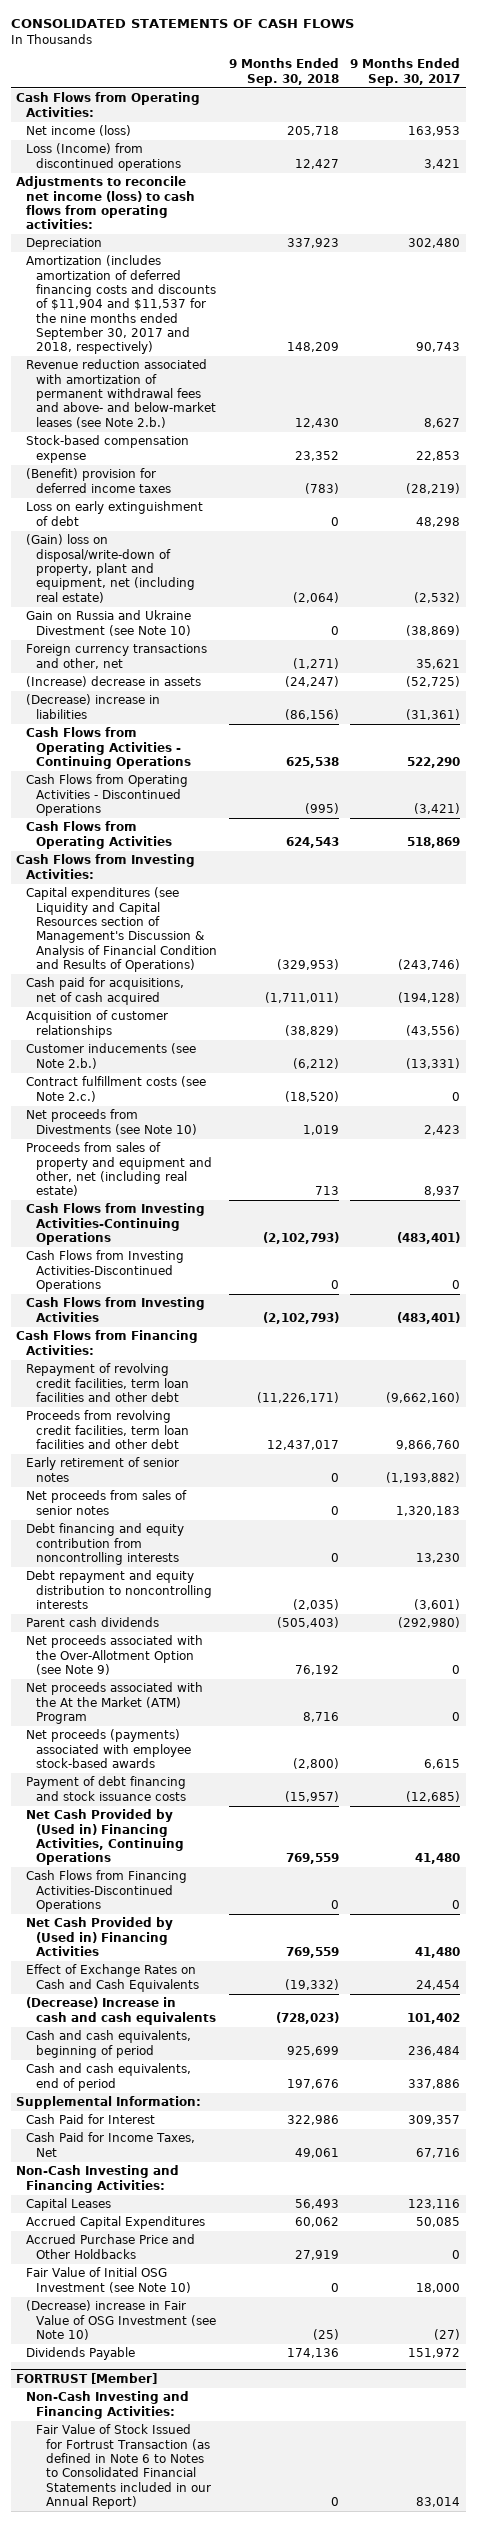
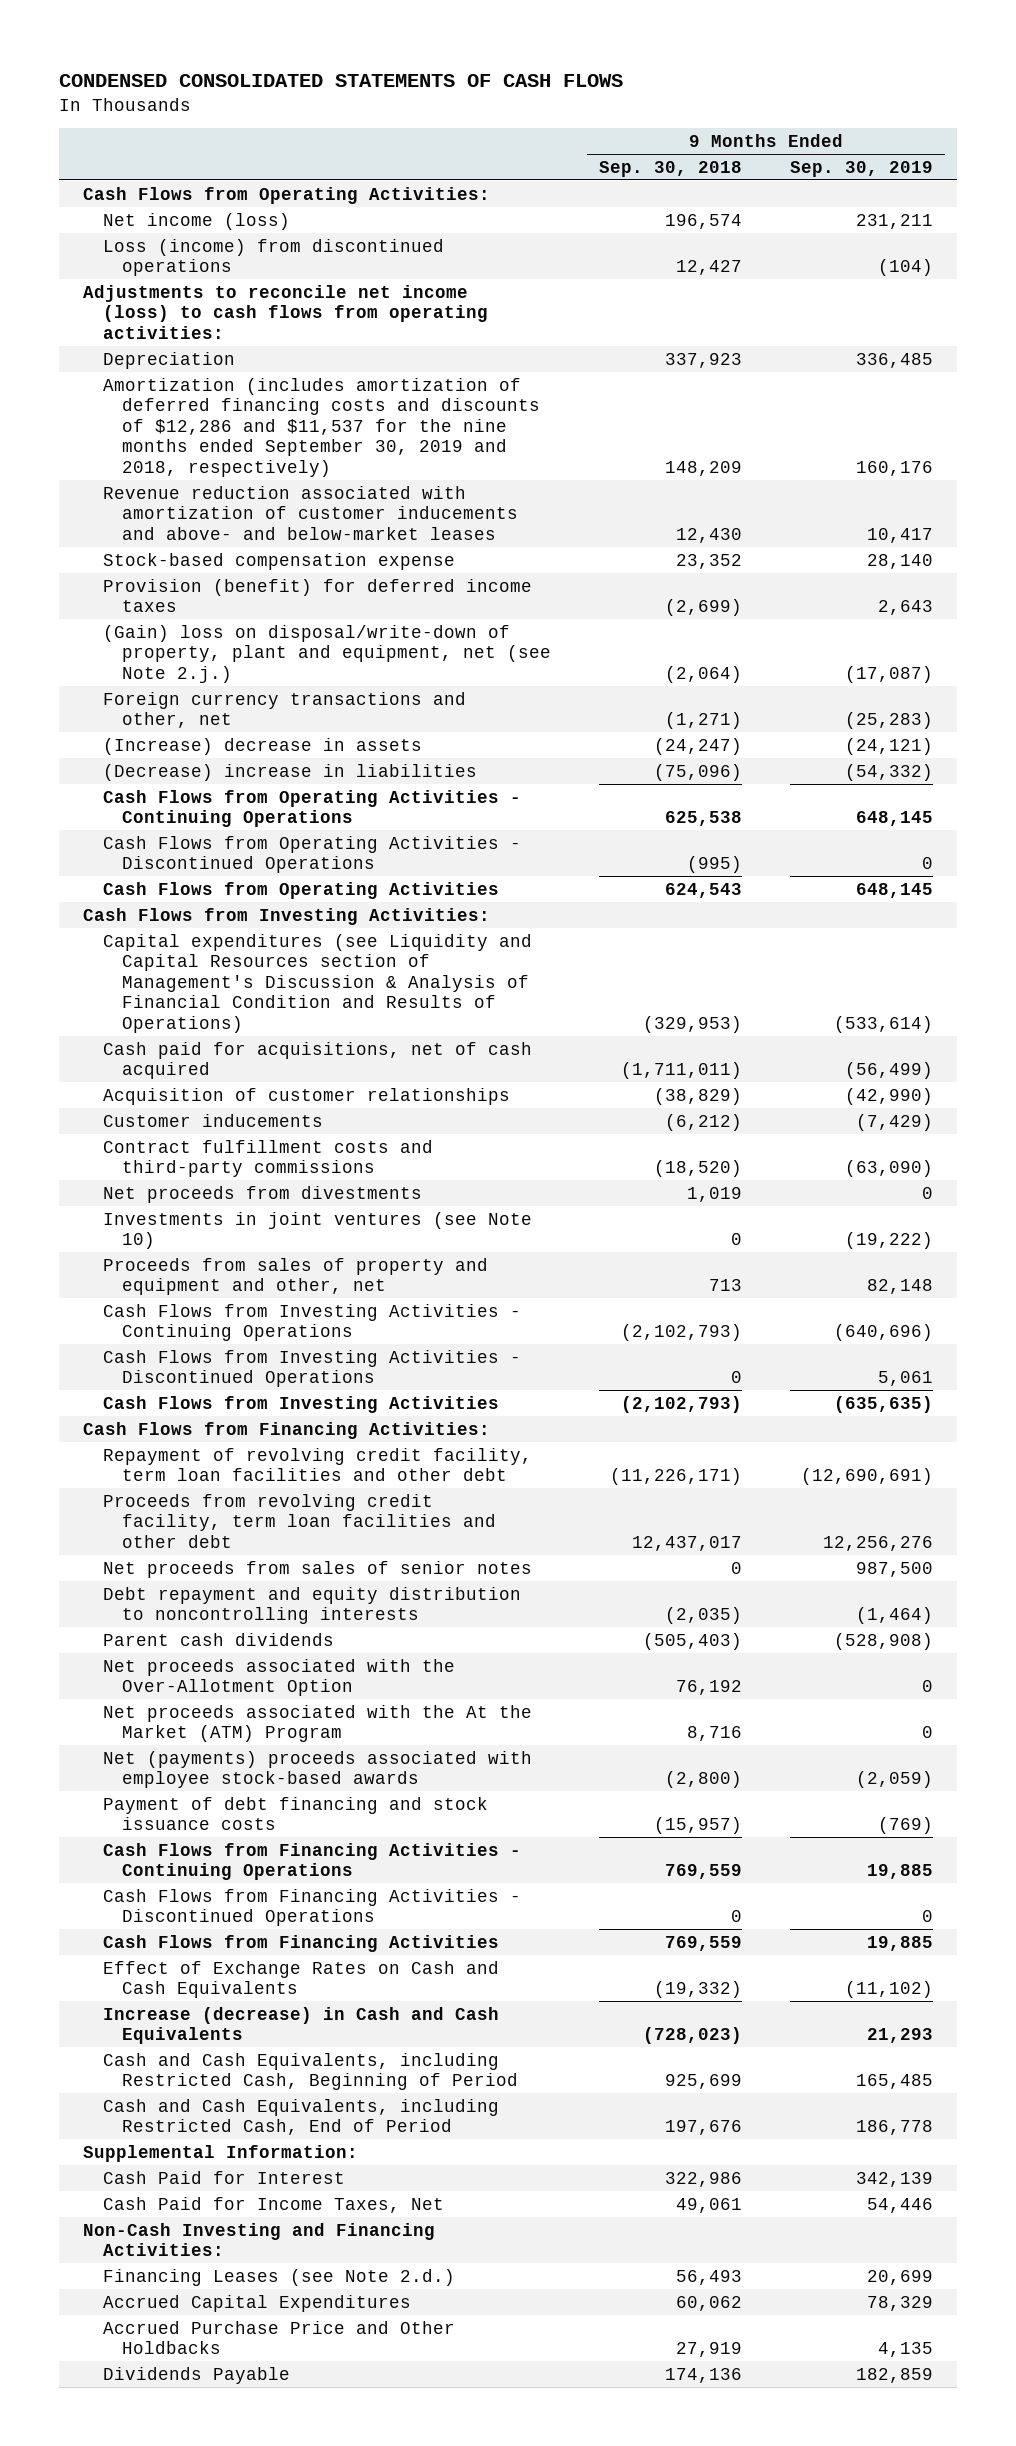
[10,19,354,29] CONSOLIDATED STATEMENTS OF CASH FLOWS -> [59,73,624,87] CONDENSED CONSOLIDATED STATEMENTS OF CASH FLOWS
[350,58,461,86] 9 Months Ended Sep. 30, 2017 -> none
none -> [789,160,933,177] Sep. 30, 2019
[286,126,339,137] 205,718 -> [664,213,742,229] 196,574
[26,143,182,171] Loss (Income) from discontinued operations -> [102,238,444,277] Loss (income) from discontinued operations
[26,255,217,355] Amortization (includes amortization of deferred financing costs and discounts of $11,904 and $11,537 for the nine months ended September 30, 2017 and 2018, respectively) -> [102,377,540,478] Amortization (includes amortization of deferred financing costs and discounts of $12,286 and $11,537 for the nine months ended September 30, 2019 and 2018, respectively)
[26,359,217,428] Revenue reduction associated with amortization of permanent withdrawal fees and above- and below-market leases (see Note 2.b.) -> [102,485,518,540] Revenue reduction associated with amortization of customer inducements and above- and below-market leases
[26,501,204,526] Loss on early extinguishment of debt -> none
[26,610,192,636] Gain on Russia and Ukraine Divestment (see Note 10) -> none
[26,468,172,493] (Benefit) provision for deferred income taxes -> [102,578,532,613] Provision (benefit) for deferred income taxes
[304,482,339,494] (783) -> [664,599,742,617] (2,699)
[26,534,196,603] (Gain) loss on disposal/write-down of property, plant and equipment, net (including real estate) -> [102,624,551,683] (Gain) loss on disposal/write-down of property, plant and equipment, net (see Note 2.j.)
[284,708,339,720] (86,156) -> [653,763,742,781] (75,096)
[26,1043,197,1069] Customer inducements (see Note 2.b.) -> [102,1113,323,1127] Customer inducements
[26,1076,207,1102] Contract fulfillment costs (see Note 2.c.) -> [102,1139,433,1178] Contract fulfillment costs and third-party commissions
[26,1109,198,1135] Net proceeds from Divestments (see Note 10) -> [102,1185,422,1203] Net proceeds from divestments
none -> [102,1211,532,1250] Investments in joint ventures (see Note 10)
[26,1142,213,1197] Proceeds from sales of property and equipment and other, net (including real estate) -> [102,1257,488,1296] Proceeds from sales of property and equipment and other, net
[26,1203,206,1246] Cash Flows from Investing Activities-Continuing Operations -> [102,1303,521,1342] Cash Flows from Investing Activities - Continuing Operations
[26,1250,185,1293] Cash Flows from Investing Activities-Discontinued Operations -> [102,1349,521,1388] Cash Flows from Investing Activities - Discontinued Operations
[26,1457,180,1482] Early retirement of senior notes -> none
[26,1363,190,1403] Repayment of revolving credit facilities, term loan facilities and other debt -> [102,1447,532,1482] Repayment of revolving credit facility, term loan facilities and other debt
[26,1410,190,1450] Proceeds from revolving credit facilities, term loan facilities and other debt -> [102,1493,496,1548] Proceeds from revolving credit facility, term loan facilities and other debt
[26,1523,185,1566] Debt financing and equity contribution from noncontrolling interests -> none
[26,1635,204,1676] Net proceeds associated with the Over-Allotment Option (see Note 9) -> [102,1658,455,1697] Net proceeds associated with the Over-Allotment Option
[26,1729,192,1769] Net proceeds (payments) associated with employee stock-based awards -> [102,1750,532,1789] Net (payments) proceeds associated with employee stock-based awards
[26,1809,185,1866] Net Cash Provided by (Used in) Financing Activities, Continuing Operations -> [102,1842,521,1881] Cash Flows from Financing Activities - Continuing Operations
[26,1870,188,1913] Cash Flows from Financing Activities-Discontinued Operations -> [102,1888,521,1927] Cash Flows from Financing Activities - Discontinued Operations
[26,1917,174,1957] Net Cash Provided by (Used in) Financing Activities -> [102,1934,499,1952] Cash Flows from Financing Activities
[26,1997,217,2025] (Decrease) Increase in cash and cash equivalents -> [102,2006,499,2045] Increase (decrease) in Cash and Cash Equivalents
[26,2030,192,2058] Cash and cash equivalents, beginning of period -> [102,2052,518,2091] Cash and Cash Equivalents, including Restricted Cash, Beginning of Period
[26,2063,192,2091] Cash and cash equivalents, end of period -> [102,2098,499,2136] Cash and Cash Equivalents, including Restricted Cash, End of Period
[26,2198,112,2212] Capital Leases -> [102,2268,455,2286] Financing Leases (see Note 2.d.)
[26,2267,192,2293] Fair Value of Initial OSG Investment (see Note 10) -> none
[26,2300,217,2341] (Decrease) increase in Fair Value of OSG Investment (see Note 10) -> none
[16,2372,158,2384] FORTRUST [Member] -> none
[26,2391,190,2419] Non-Cash Investing and Financing Activities: -> none
[36,2424,212,2509] Fair Value of Stock Issued for Fortrust Transaction (as defined in Note 6 to Notes to Consolidated Financial Statements included in our Annual Report) -> none

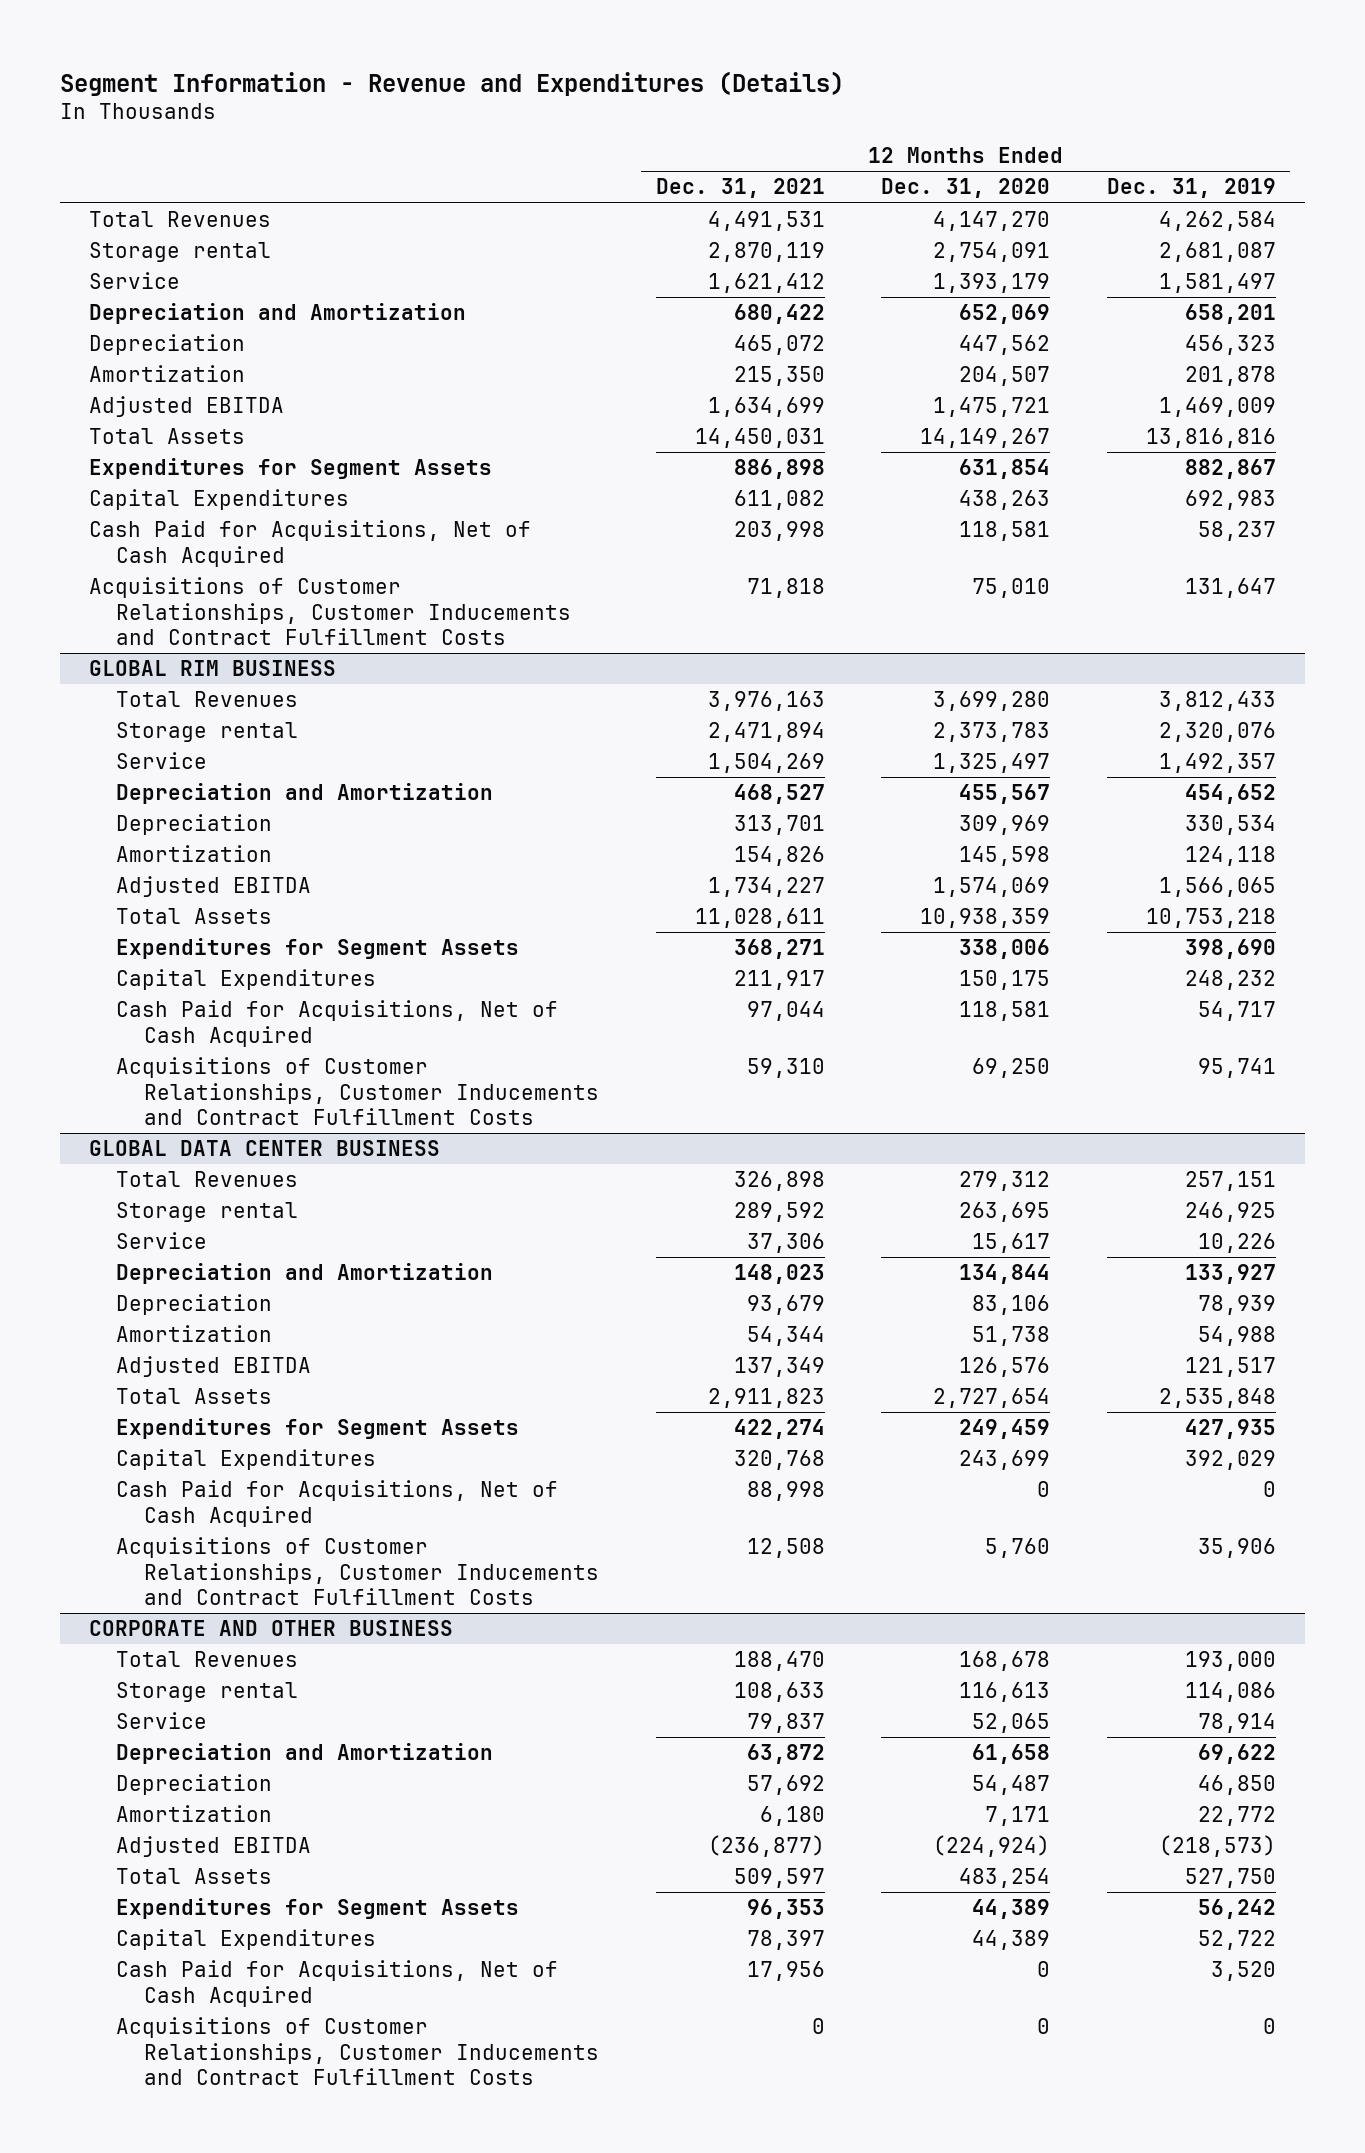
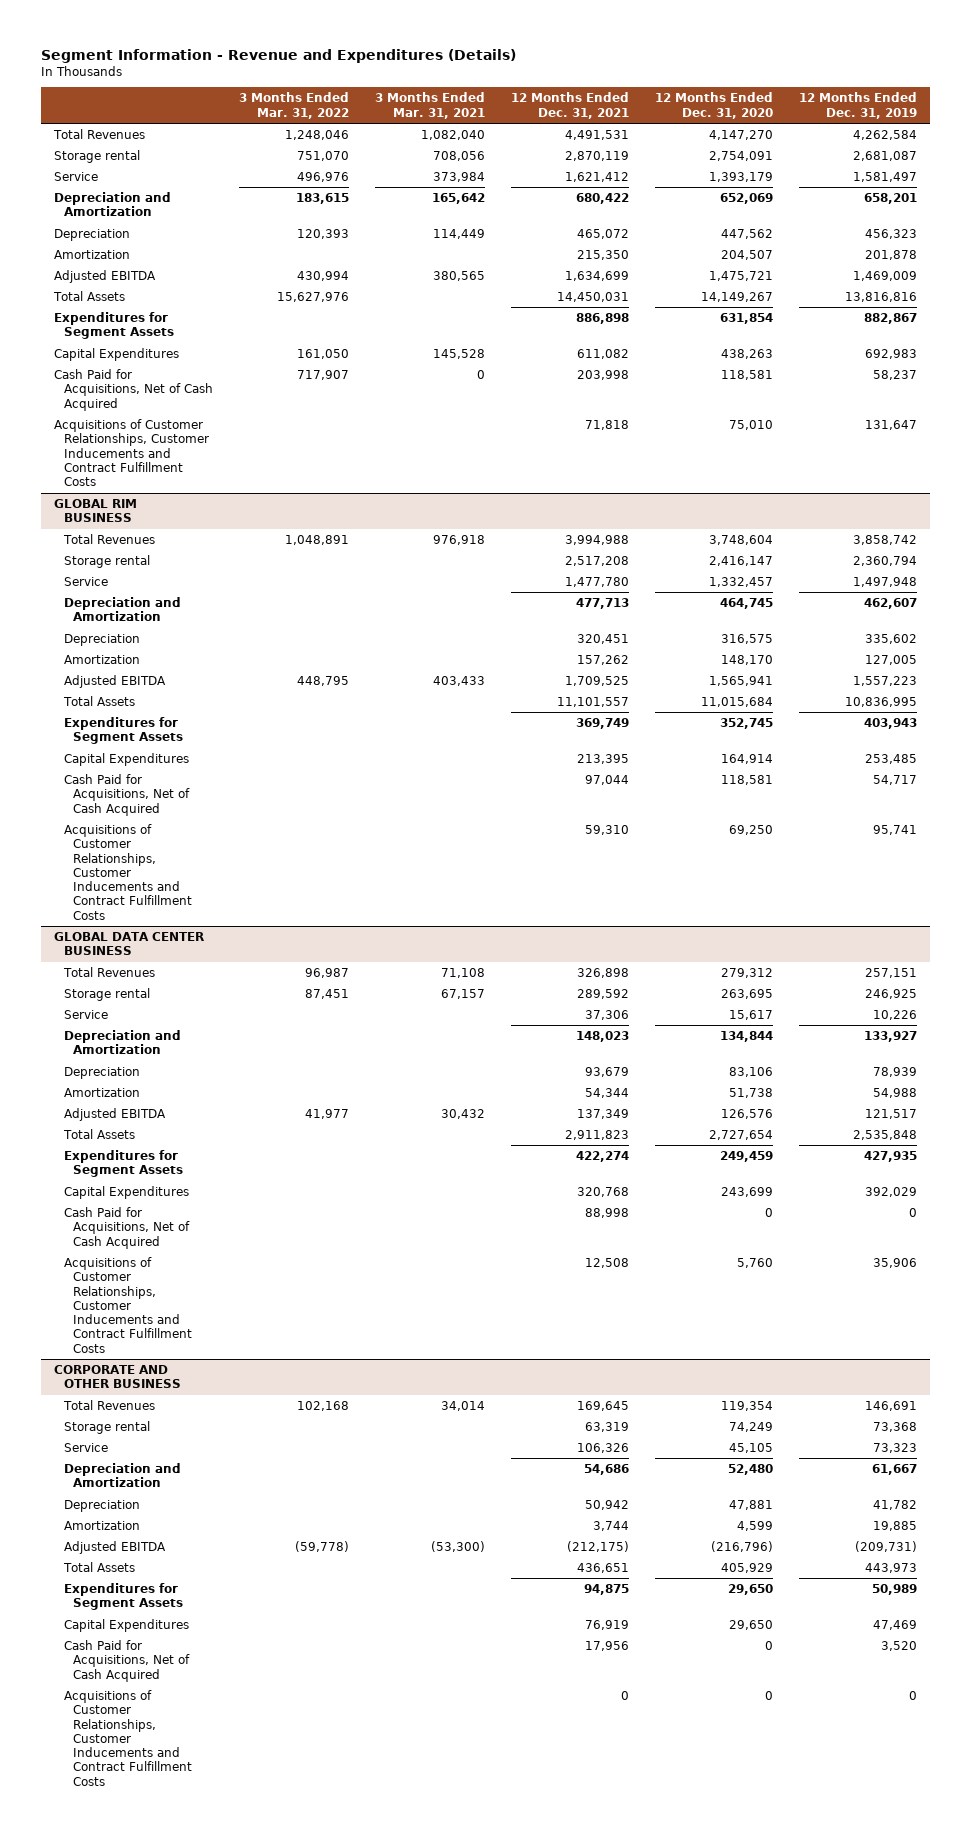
none -> [238,92,349,119] 3 Months Ended Mar. 31, 2022
none -> [374,92,485,119] 3 Months Ended Mar. 31, 2021
[707,691,825,712] 3,976,163 -> [564,535,629,546] 3,994,988
[933,691,1051,712] 3,699,280 -> [708,535,773,546] 3,748,604
[1159,691,1277,712] 3,812,433 -> [852,535,917,546] 3,858,742
[707,722,825,743] 2,471,894 -> [564,556,629,567] 2,517,208
[933,722,1051,743] 2,373,783 -> [708,556,773,567] 2,416,147
[1159,722,1277,743] 2,320,076 -> [852,556,917,567] 2,360,794
[707,753,825,774] 1,504,269 -> [564,577,629,588] 1,477,780
[933,753,1051,774] 1,325,497 -> [708,577,773,588] 1,332,457
[1159,753,1277,774] 1,492,357 -> [852,577,917,588] 1,497,948
[733,784,825,805] 468,527 -> [575,598,629,610] 477,713
[959,784,1051,805] 455,567 -> [719,598,773,610] 464,745
[1185,784,1277,805] 454,652 -> [863,598,917,610] 462,607
[733,815,825,836] 313,701 -> [576,634,629,645] 320,451
[959,815,1051,836] 309,969 -> [720,634,773,645] 316,575
[1185,815,1277,836] 330,534 -> [864,634,917,645] 335,602
[733,846,825,867] 154,826 -> [576,655,629,666] 157,262
[959,846,1051,867] 145,598 -> [720,655,773,666] 148,170
[1185,846,1277,867] 124,118 -> [864,655,917,666] 127,005
[707,877,825,898] 1,734,227 -> [564,676,629,687] 1,709,525
[933,877,1051,898] 1,574,069 -> [708,676,773,687] 1,565,941
[1159,877,1277,898] 1,566,065 -> [852,676,917,687] 1,557,223
[694,908,825,929] 11,028,611 -> [556,697,629,708] 11,101,557
[920,908,1051,929] 10,938,359 -> [700,697,773,708] 11,015,684
[1146,908,1277,929] 10,753,218 -> [844,697,917,708] 10,836,995
[733,939,825,960] 368,271 -> [575,718,629,730] 369,749
[959,939,1051,960] 338,006 -> [719,718,773,730] 352,745
[1185,939,1277,960] 398,690 -> [863,718,917,730] 403,943
[733,970,825,991] 211,917 -> [576,754,629,765] 213,395
[959,970,1051,991] 150,175 -> [720,754,773,765] 164,914
[1185,970,1277,991] 248,232 -> [864,754,917,765] 253,485
[733,1651,825,1672] 188,470 -> [576,1401,629,1412] 169,645
[959,1651,1051,1672] 168,678 -> [720,1401,773,1412] 119,354
[1185,1651,1277,1672] 193,000 -> [864,1401,917,1412] 146,691
[733,1682,825,1703] 108,633 -> [584,1422,629,1433] 63,319
[959,1682,1051,1703] 116,613 -> [728,1422,773,1433] 74,249
[1185,1682,1277,1703] 114,086 -> [872,1422,917,1433] 73,368
[746,1713,825,1734] 79,837 -> [576,1443,629,1454] 106,326
[972,1713,1051,1734] 52,065 -> [728,1443,773,1454] 45,105
[1198,1713,1277,1734] 78,914 -> [872,1443,917,1454] 73,323
[746,1744,825,1765] 63,872 -> [583,1464,629,1476] 54,686
[972,1744,1051,1765] 61,658 -> [727,1464,773,1476] 52,480
[1198,1744,1277,1765] 69,622 -> [871,1464,917,1476] 61,667
[746,1775,825,1796] 57,692 -> [584,1500,629,1511] 50,942
[972,1775,1051,1796] 54,487 -> [728,1500,773,1511] 47,881
[1198,1775,1277,1796] 46,850 -> [872,1500,917,1511] 41,782
[759,1806,825,1827] 6,180 -> [592,1521,629,1532] 3,744
[985,1806,1051,1827] 7,171 -> [736,1521,773,1532] 4,599
[1198,1806,1277,1827] 22,772 -> [872,1521,917,1532] 19,885
[707,1835,825,1858] (236,877) -> [566,1541,629,1553] (212,175)
[933,1835,1051,1858] (224,924) -> [710,1541,773,1553] (216,796)
[1159,1835,1277,1858] (218,573) -> [854,1541,917,1553] (209,731)
[733,1868,825,1889] 509,597 -> [576,1563,629,1574] 436,651
[959,1868,1051,1889] 483,254 -> [720,1563,773,1574] 405,929
[1185,1868,1277,1889] 527,750 -> [864,1563,917,1574] 443,973
[746,1899,825,1920] 96,353 -> [583,1584,629,1596] 94,875
[972,1899,1051,1920] 44,389 -> [727,1584,773,1596] 29,650
[1198,1899,1277,1920] 56,242 -> [871,1584,917,1596] 50,989
[746,1930,825,1951] 78,397 -> [584,1620,629,1631] 76,919
[972,1930,1051,1951] 44,389 -> [728,1620,773,1631] 29,650
[1198,1930,1277,1951] 52,722 -> [872,1620,917,1631] 47,469

